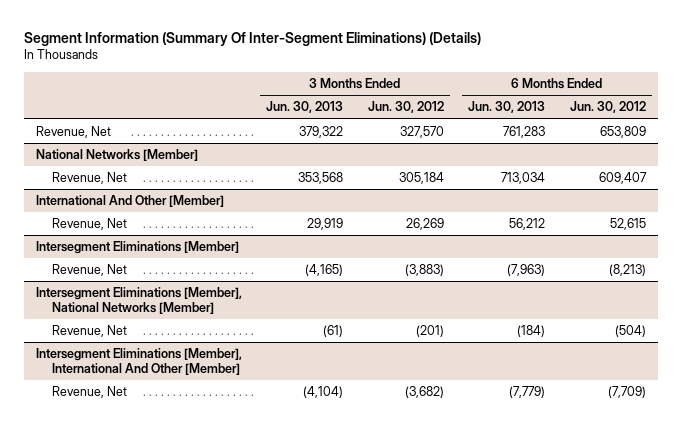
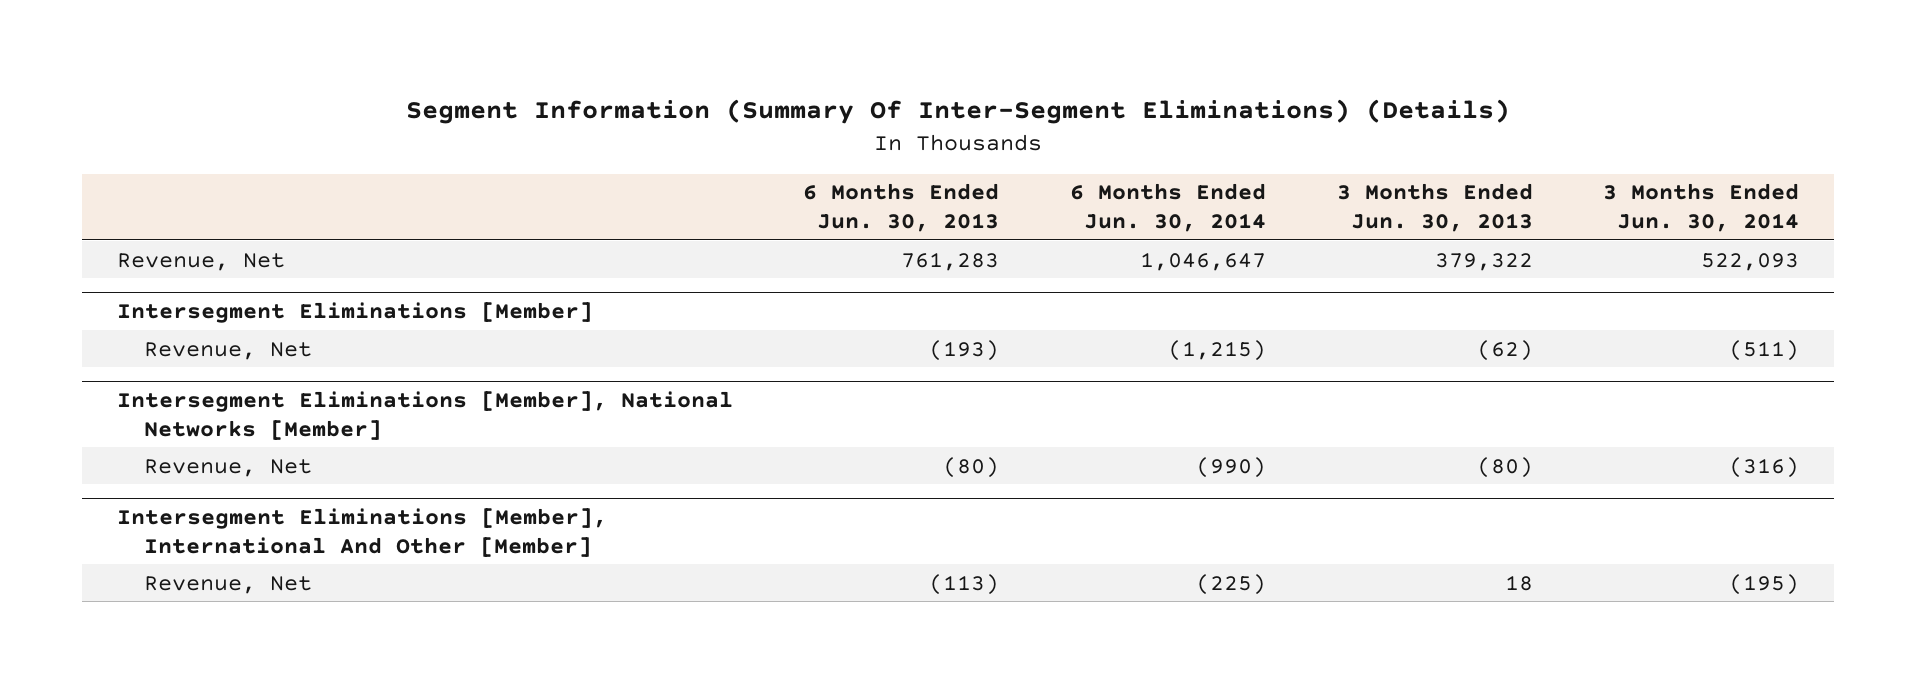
[367,101,444,114] Jun. 30, 2012 -> none
[569,101,646,114] Jun. 30, 2012 -> none
none -> [1070,183,1267,233] 6 Months Ended Jun. 30, 2014
none -> [1603,183,1800,233] 3 Months Ended Jun. 30, 2014
[35,149,198,162] National Networks [Member] -> none
[51,172,127,185] Revenue, Net -> none
[35,195,224,208] International And Other [Member] -> none
[51,218,127,231] Revenue, Net -> none
[305,264,344,277] (4,165) -> [1476,339,1533,361] (62)
[507,264,546,277] (7,963) -> [929,339,1000,361] (193)
[323,325,344,338] (61) -> [1476,456,1533,478] (80)
[517,325,546,338] (184) -> [943,456,1000,478] (80)
[303,386,344,399] (4,104) -> [1504,574,1533,591] 18
[509,386,546,399] (7,779) -> [929,573,1000,595] (113)

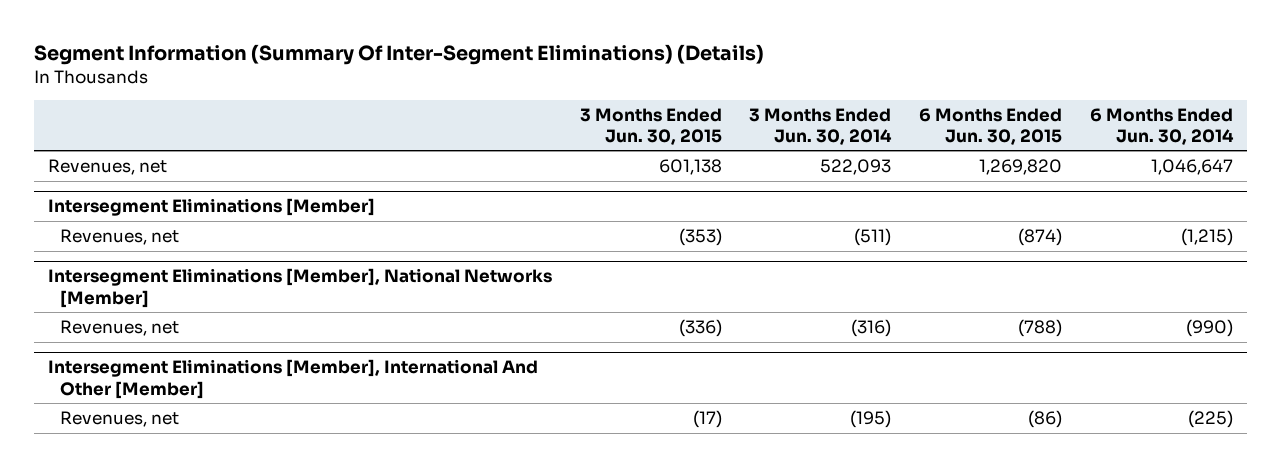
[803,183,1000,233] 6 Months Ended Jun. 30, 2013 -> none
[1336,183,1533,233] 3 Months Ended Jun. 30, 2013 -> none
none -> [579,107,722,145] 3 Months Ended Jun. 30, 2015
none -> [919,107,1063,145] 6 Months Ended Jun. 30, 2015
[116,252,285,271] Revenue, Net -> [47,158,167,175] Revenues, net
[143,341,312,360] Revenue, Net -> [59,228,179,245] Revenues, net
[143,458,312,477] Revenue, Net -> [59,319,179,336] Revenues, net
[143,575,312,594] Revenue, Net -> [59,410,179,427] Revenues, net

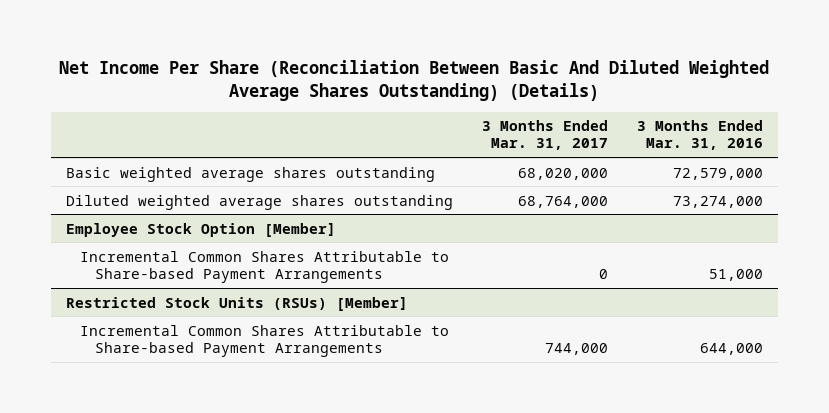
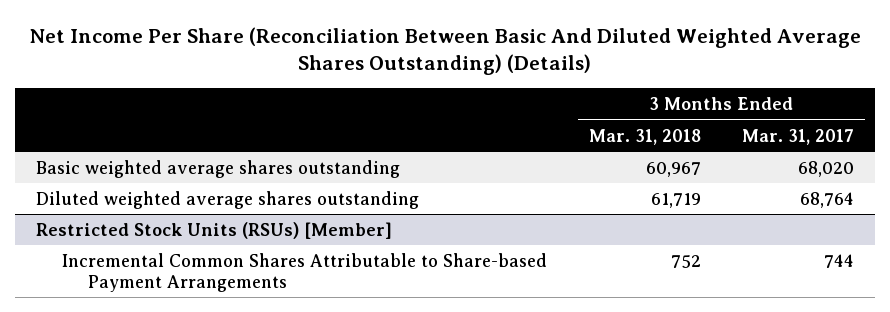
[636,120,763,151] 3 Months Ended Mar. 31, 2016 -> none
none -> [588,128,701,145] Mar. 31, 2018
[65,222,336,237] Employee Stock Option [Member] -> none
[80,250,450,283] Incremental Common Shares Attributable to Share-based Payment Arrangements -> none
[517,167,608,180] 68,020,000 -> [798,160,855,177] 68,020
[517,195,608,208] 68,764,000 -> [800,191,855,208] 68,764
[544,342,608,355] 744,000 -> [824,253,855,268] 744

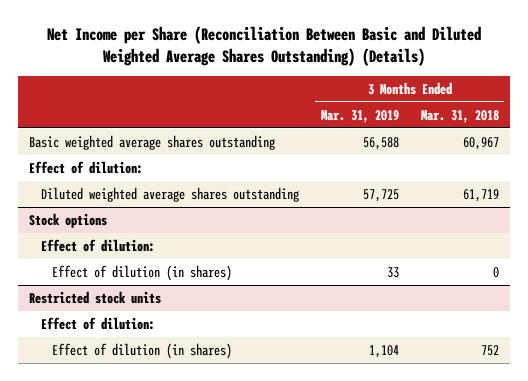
[28,26,861,76] Net Income Per Share (Reconciliation Between Basic And Diluted Weighted Average Shares Outstanding) (Details) -> [46,26,481,67] Net Income per Share (Reconciliation Between Basic and Diluted Weighted Average Shares Outstanding) (Details)
[742,128,855,145] Mar. 31, 2017 -> none
none -> [320,109,399,123] Mar. 31, 2019
none -> [29,160,144,174] Effect of dilution:
none -> [29,212,108,228] Stock options
none -> [40,238,155,252] Effect of dilution:
none -> [52,264,233,281] Effect of dilution (in shares)
[35,221,392,239] Restricted Stock Units (RSUs) [Member] -> [29,290,162,304] Restricted stock units
none -> [40,316,155,330] Effect of dilution:
[61,252,547,292] Incremental Common Shares Attributable to Share-based Payment Arrangements -> [52,342,233,359] Effect of dilution (in shares)

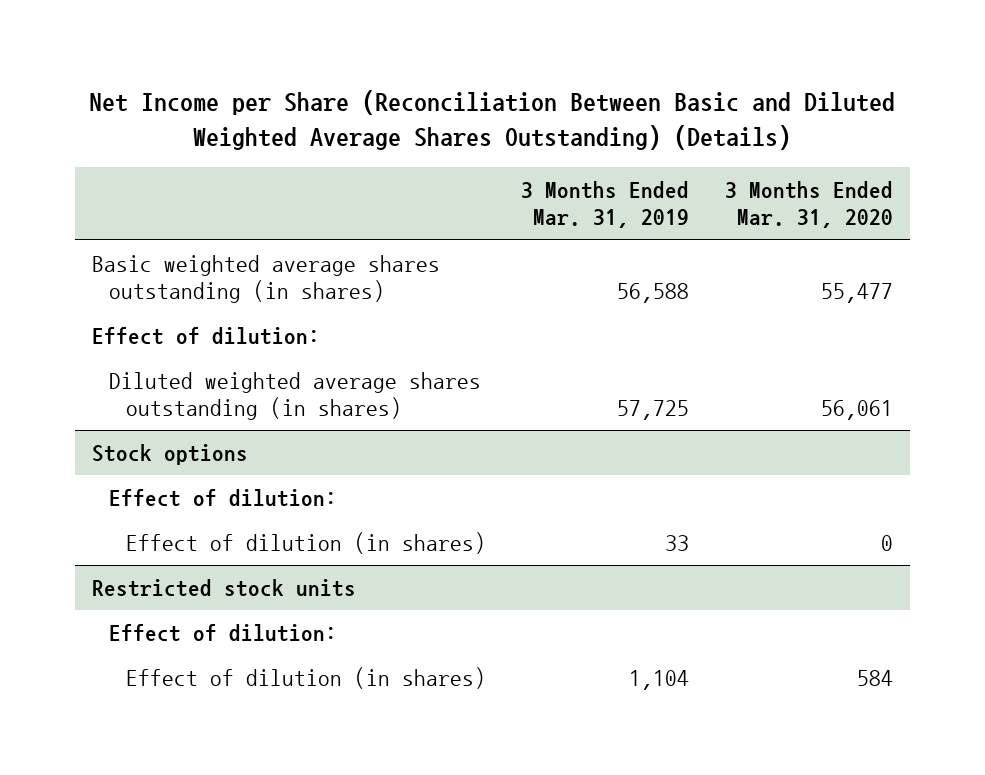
[420,109,499,123] Mar. 31, 2018 -> none
none -> [724,181,893,229] 3 Months Ended Mar. 31, 2020
[29,134,276,150] Basic weighted average shares outstanding -> [92,254,441,303] Basic weighted average shares outstanding (in shares)
[40,186,299,202] Diluted weighted average shares outstanding -> [109,371,482,420] Diluted weighted average shares outstanding (in shares)

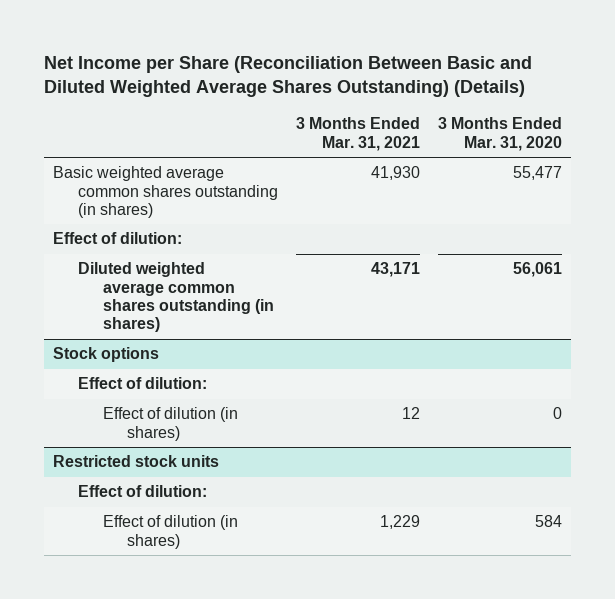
[521,181,690,229] 3 Months Ended Mar. 31, 2019 -> none
none -> [295,117,420,151] 3 Months Ended Mar. 31, 2021
[92,254,441,303] Basic weighted average shares outstanding (in shares) -> [52,166,278,218] Basic weighted average common shares outstanding (in shares)
[109,371,482,420] Diluted weighted average shares outstanding (in shares) -> [77,262,274,333] Diluted weighted average common shares outstanding (in shares)

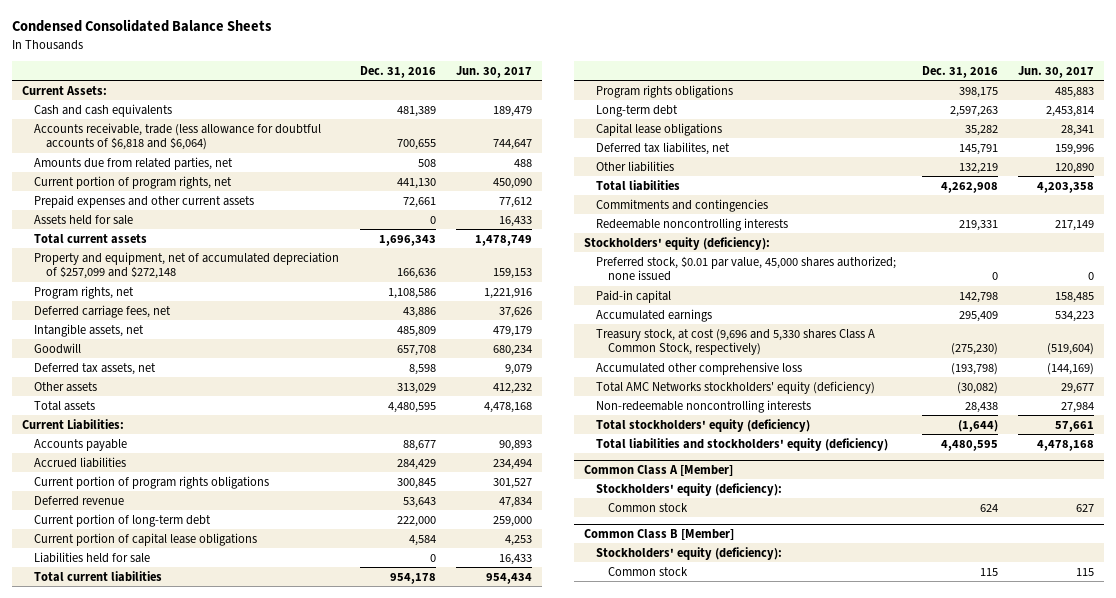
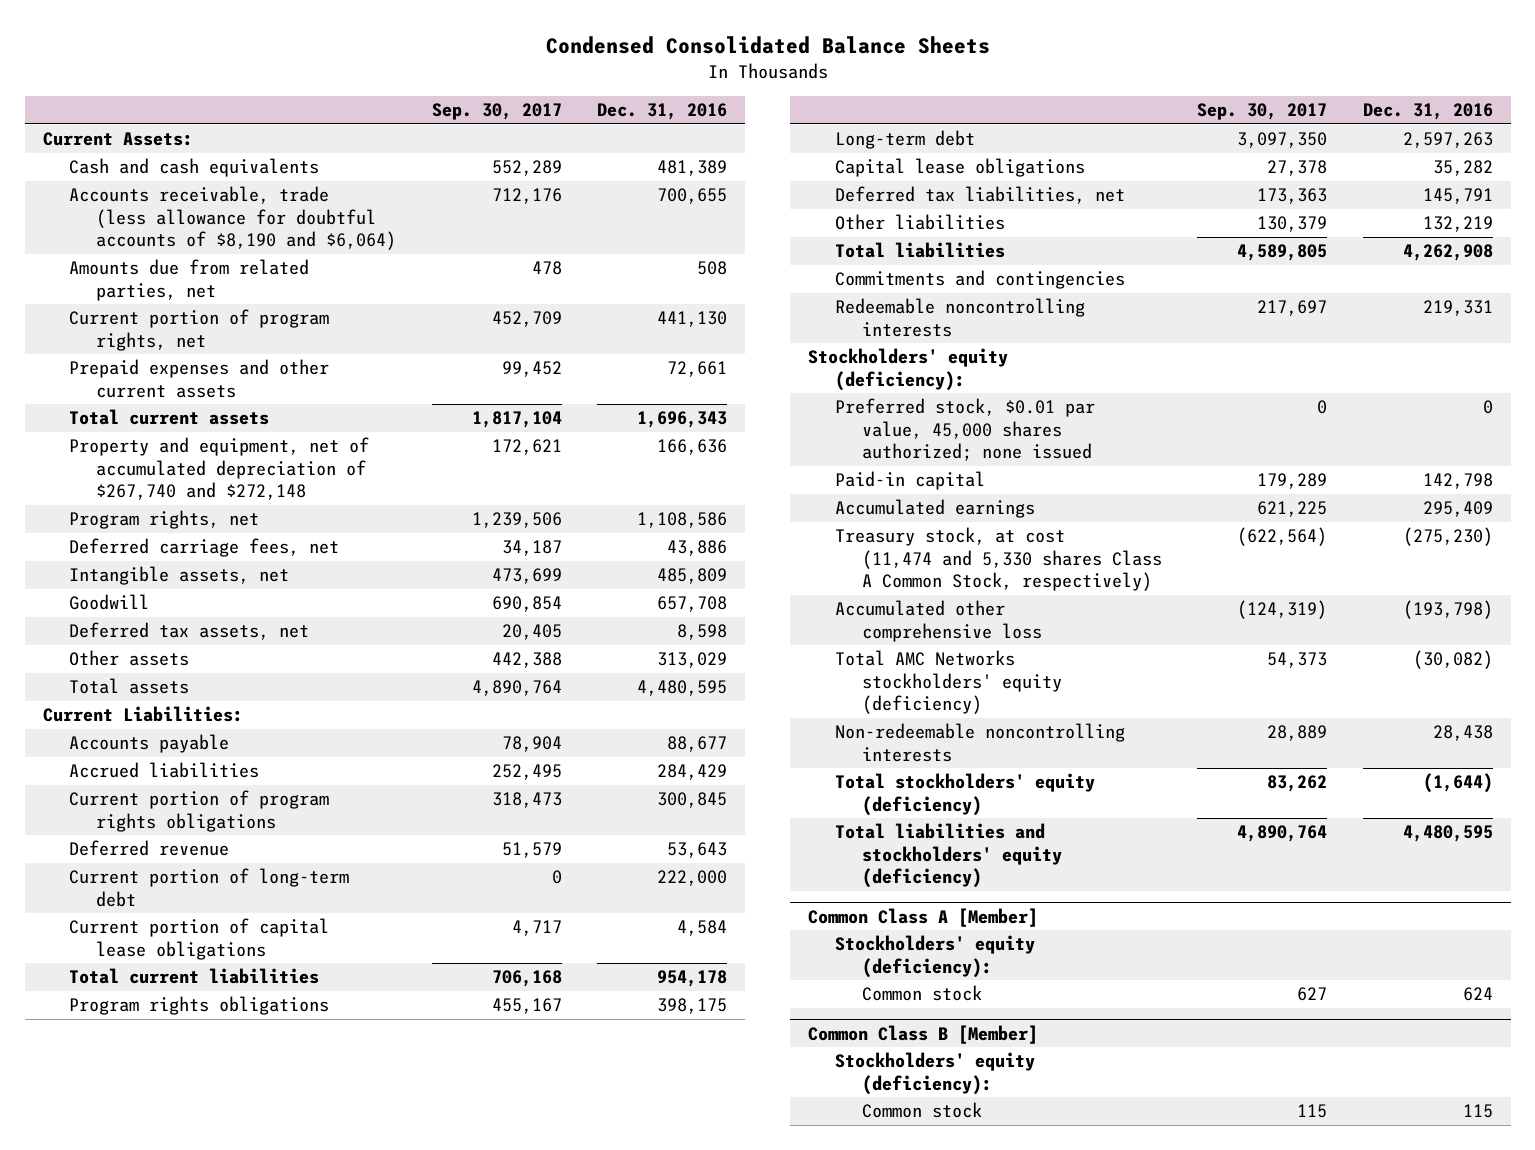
[456,65,533,78] Jun. 30, 2017 -> none
none -> [431,103,562,121] Sep. 30, 2017
[34,122,322,151] Accounts receivable, trade (less allowance for doubtful accounts of $6,818 and $6,064) -> [69,186,397,251] Accounts receivable, trade (less allowance for doubtful accounts of $8,190 and $6,064)
[34,214,134,225] Assets held for sale -> none
[34,251,340,280] Property and equipment, net of accumulated depreciation of $257,099 and $272,148 -> [69,437,370,501] Property and equipment, net of accumulated depreciation of $267,740 and $272,148
[34,551,151,563] Liabilities held for sale -> none
[596,141,731,155] Deferred tax liabilites, net -> [835,186,1126,205] Deferred tax liabilities, net
[596,328,876,356] Treasury stock, at cost (9,696 and 5,330 shares Class A Common Stock, respectively) -> [835,527,1162,592] Treasury stock, at cost (11,474 and 5,330 shares Class A Common Stock, respectively)

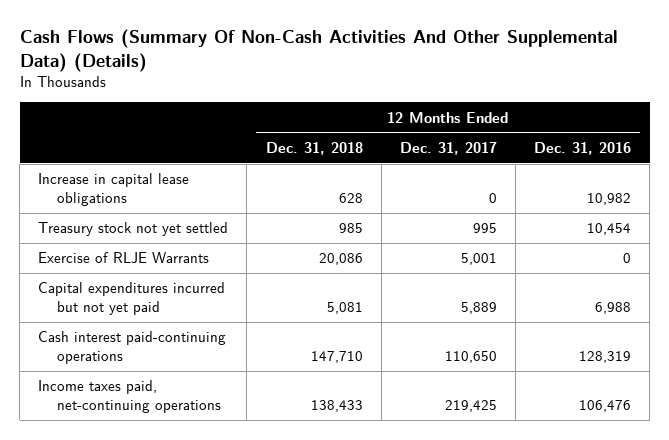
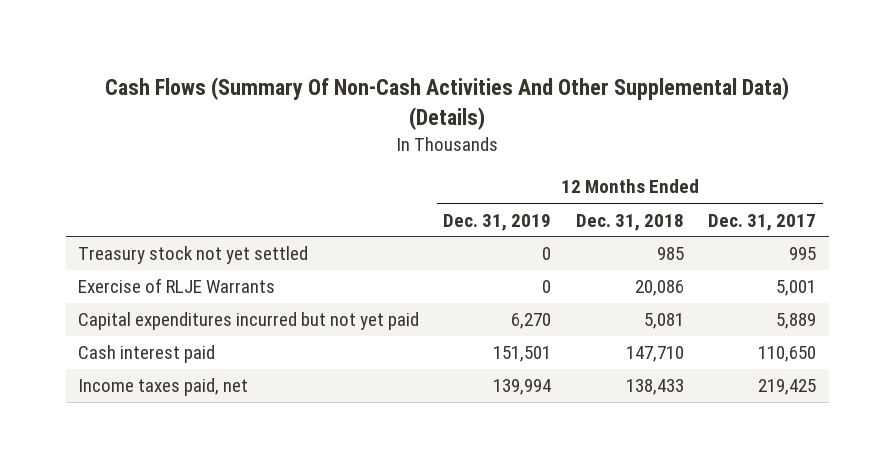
[534,142,632,156] Dec. 31, 2016 -> none
none -> [443,213,552,231] Dec. 31, 2019
[38,173,190,207] Increase in capital lease obligations -> none
[38,331,227,365] Cash interest paid-continuing operations -> [77,345,215,364] Cash interest paid
[38,380,221,414] Income taxes paid, net-continuing operations -> [77,378,248,397] Income taxes paid, net

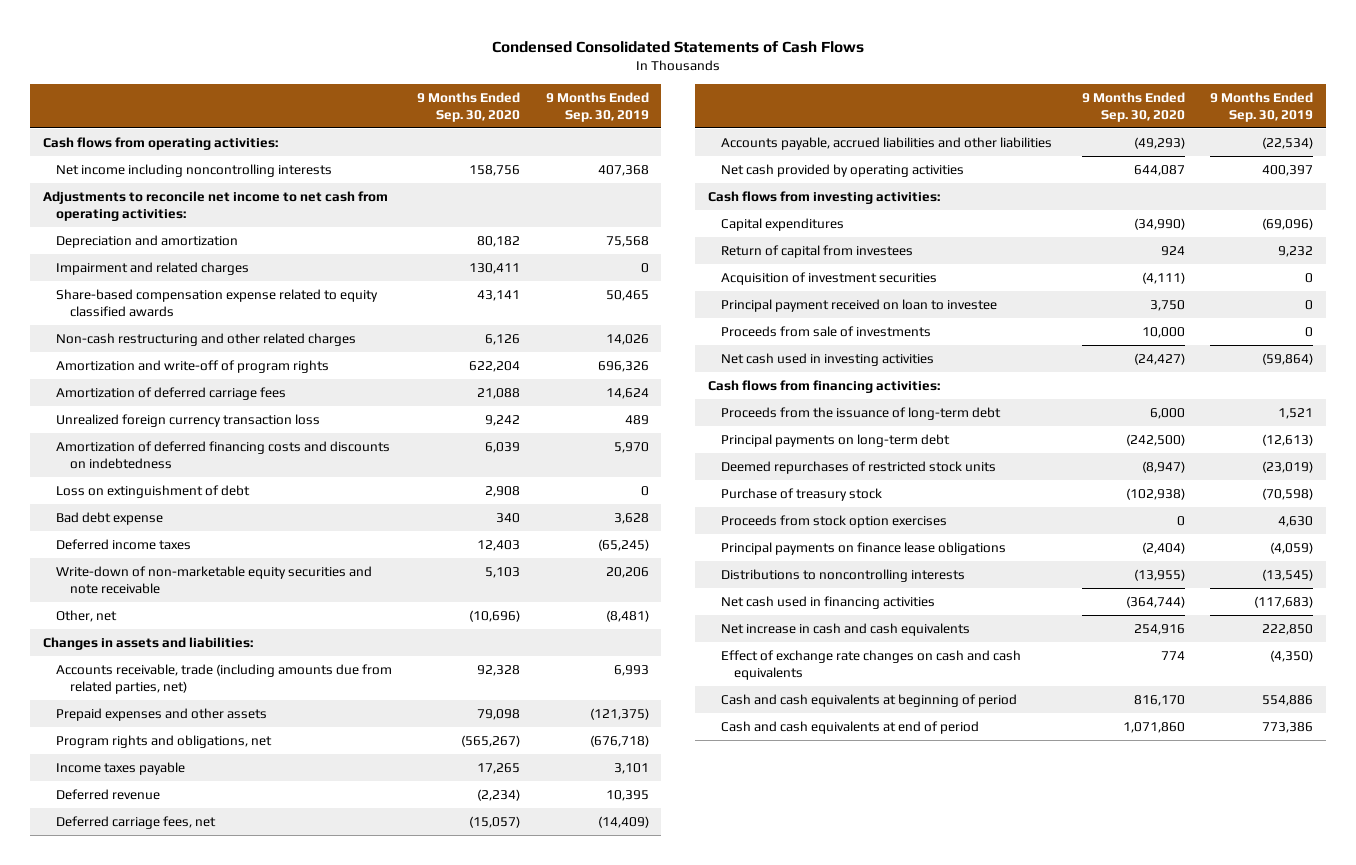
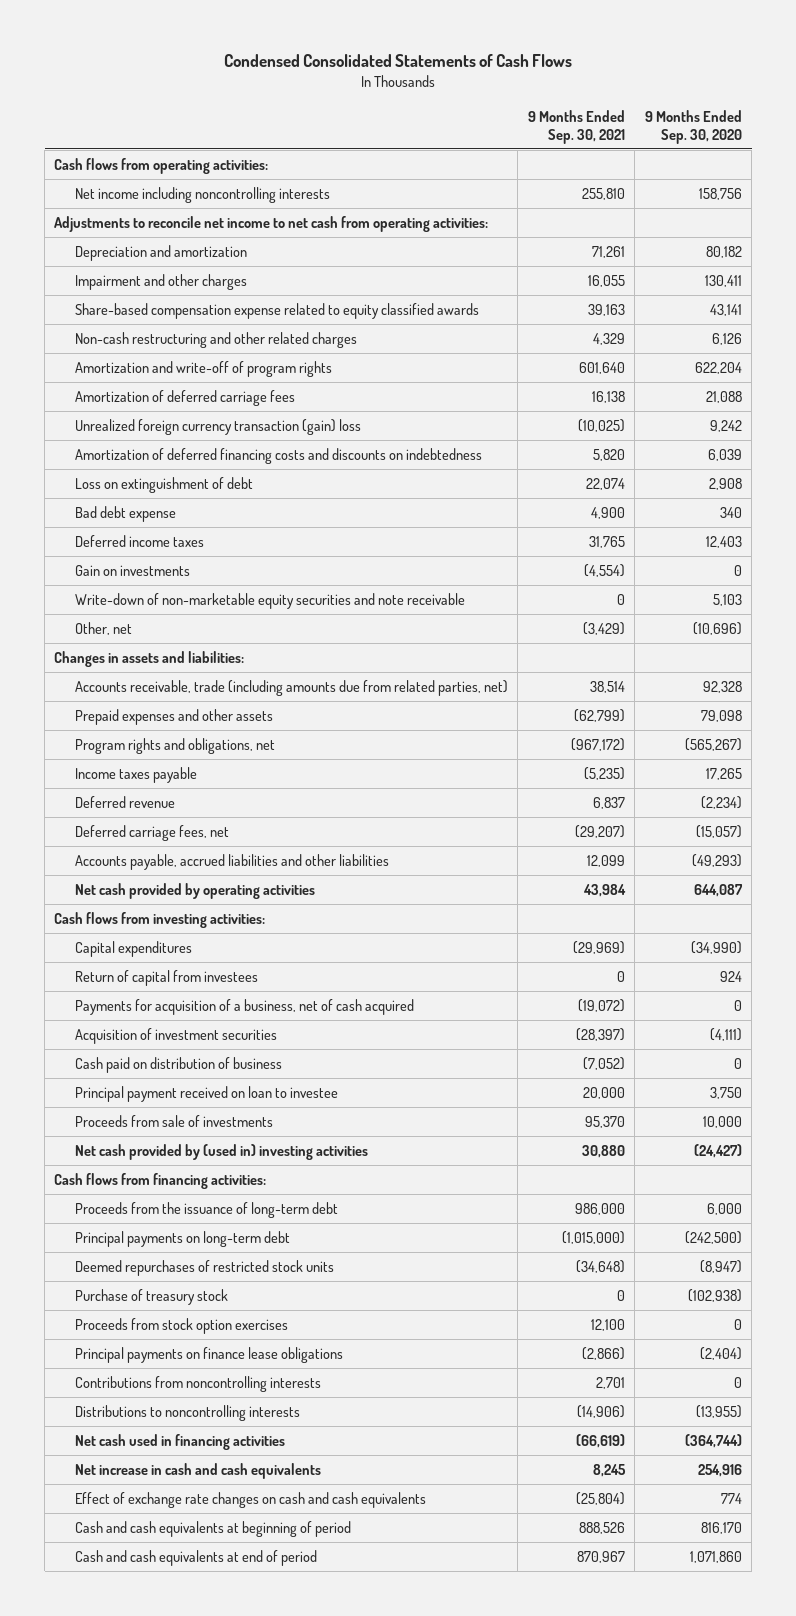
[545,91,649,122] 9 Months Ended Sep. 30, 2019 -> none
none -> [527,109,625,144] 9 Months Ended Sep. 30, 2021
[56,262,250,276] Impairment and related charges -> [74,273,247,290] Impairment and other charges
[56,414,321,428] Unrealized foreign currency transaction loss -> [74,418,361,435] Unrealized foreign currency transaction (gain) loss
none -> [74,564,190,576] Gain on investments
none -> [74,998,414,1015] Payments for acquisition of a business, net of cash acquired
none -> [74,1056,282,1073] Cash paid on distribution of business
[720,353,934,367] Net cash used in investing activities -> [74,1143,368,1160] Net cash provided by (used in) investing activities
none -> [74,1375,321,1392] Contributions from noncontrolling interests

